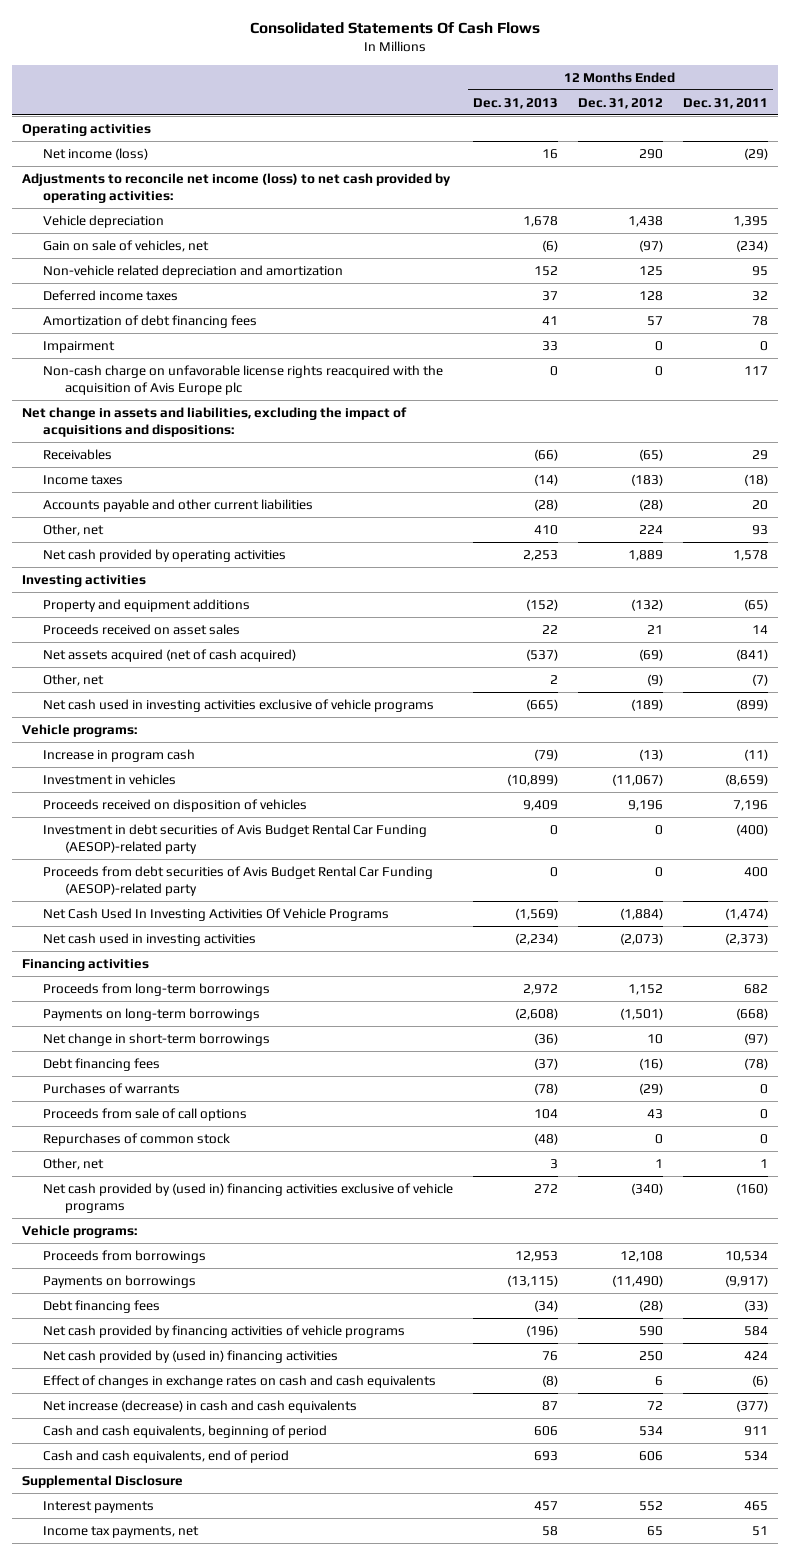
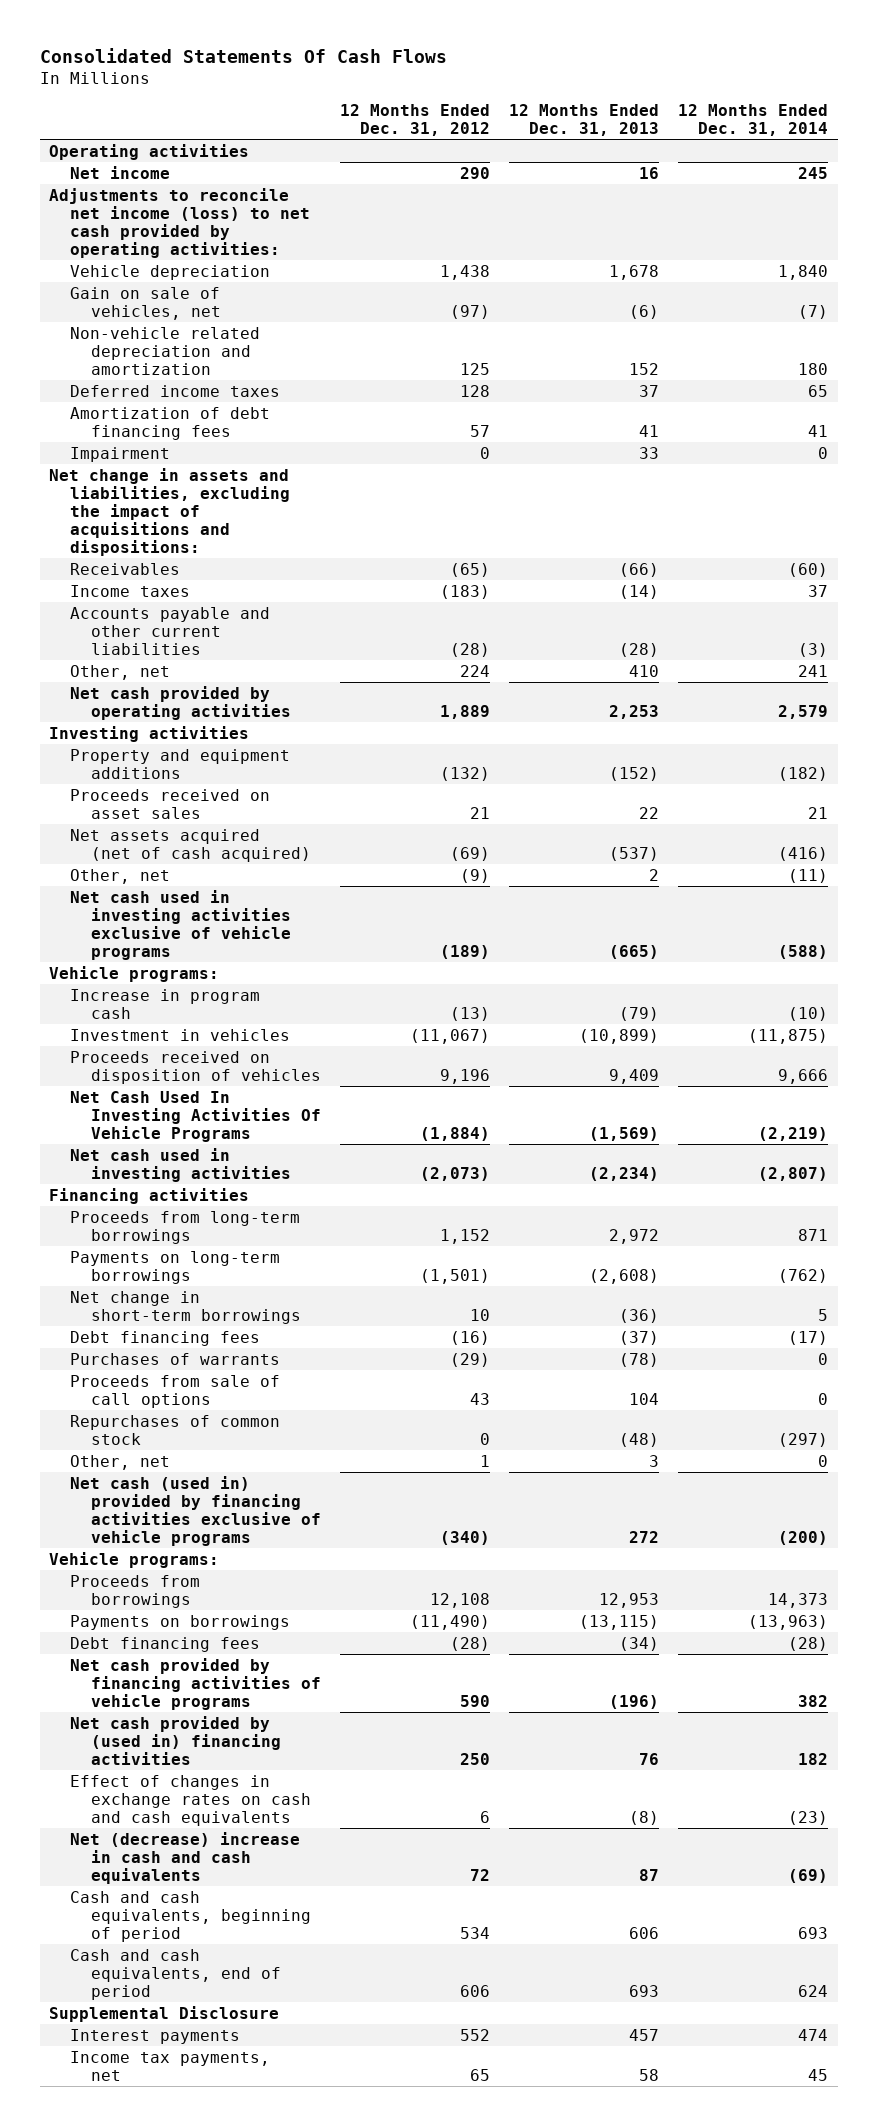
[682,97,768,109] Dec. 31, 2011 -> none
none -> [678,103,829,136] 12 Months Ended Dec. 31, 2014
[43,147,149,160] Net income (loss) -> [70,165,171,179] Net income
[43,364,444,396] Non-cash charge on unfavorable license rights reacquired with the acquisition of Avis Europe plc -> none
[43,823,428,855] Investment in debt securities of Avis Budget Rental Car Funding (AESOP)-related party -> none
[43,865,434,897] Proceeds from debt securities of Avis Budget Rental Car Funding (AESOP)-related party -> none
[43,1182,454,1214] Net cash provided by (used in) financing activities exclusive of vehicle programs -> [70,1475,321,1546] Net cash (used in) provided by financing activities exclusive of vehicle programs
[43,1399,358,1413] Net increase (decrease) in cash and cash equivalents -> [70,1831,301,1884] Net (decrease) increase in cash and cash equivalents

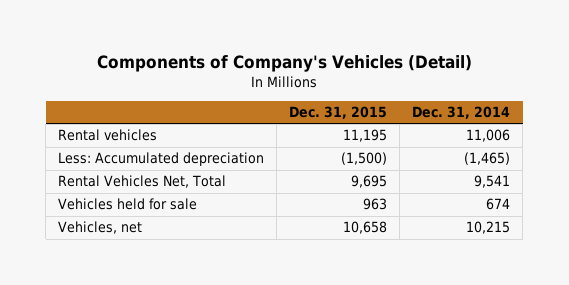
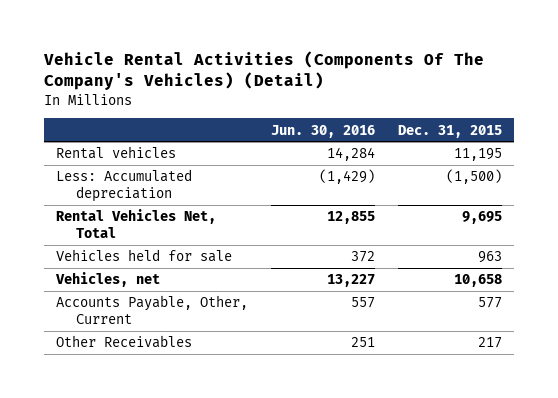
[97,54,473,72] Components of Company's Vehicles (Detail) -> [42,51,484,91] Vehicle Rental Activities (Components Of The Company's Vehicles) (Detail)
[412,106,511,120] Dec. 31, 2014 -> none
none -> [270,124,375,138] Jun. 30, 2016
none -> [55,295,248,325] Accounts Payable, Other, Current
none -> [55,335,192,349] Other Receivables

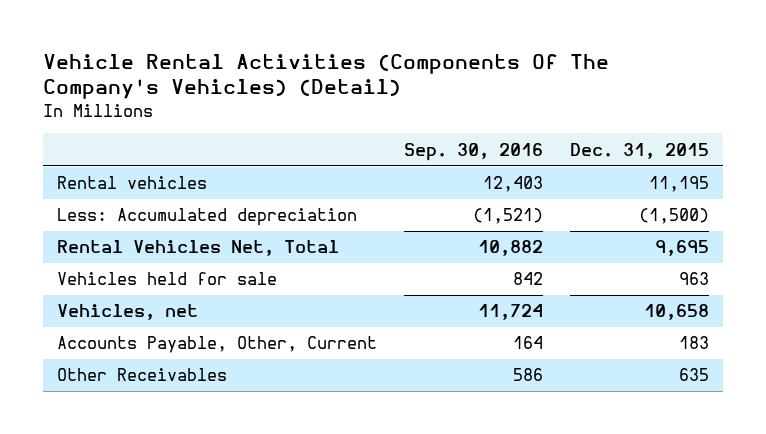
[270,124,375,138] Jun. 30, 2016 -> none
none -> [403,142,543,161] Sep. 30, 2016
[477,297,502,309] 577 -> [679,336,710,350] 183
[477,337,502,349] 217 -> [679,368,710,382] 635

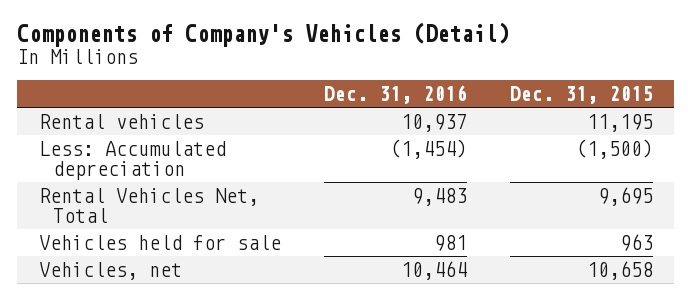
[42,53,609,100] Vehicle Rental Activities (Components Of The Company's Vehicles) (Detail) -> [17,22,510,48] Components of Company's Vehicles (Detail)
[403,142,543,161] Sep. 30, 2016 -> none
none -> [323,85,467,105] Dec. 31, 2016
[56,336,377,354] Accounts Payable, Other, Current -> none
[56,368,227,382] Other Receivables -> none

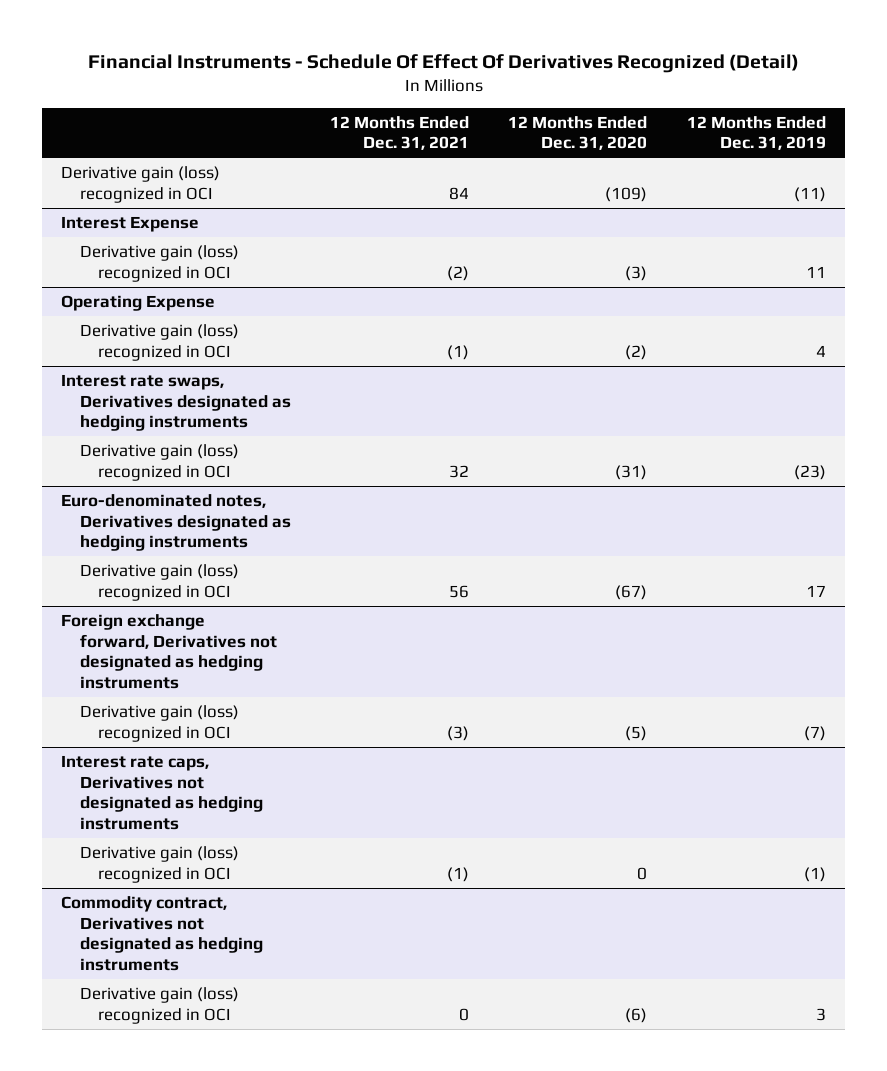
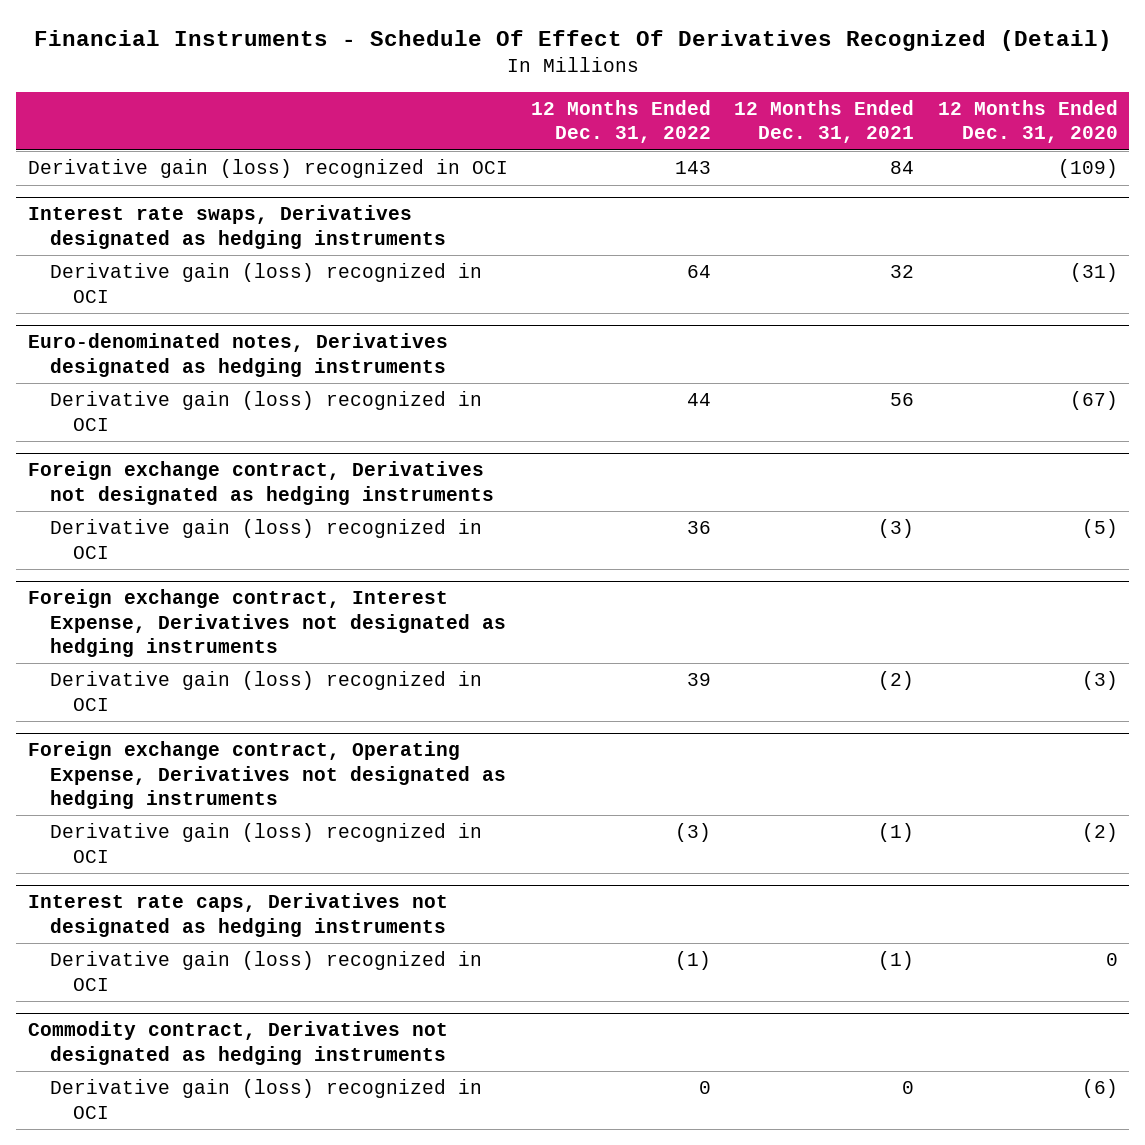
[686,115,826,151] 12 Months Ended Dec. 31, 2019 -> none
none -> [530,100,711,144] 12 Months Ended Dec. 31, 2022
[61,215,200,232] Interest Expense -> none
[79,244,239,282] Derivative gain (loss) recognized in OCI -> none
[61,294,216,311] Operating Expense -> none
[79,323,239,361] Derivative gain (loss) recognized in OCI -> none
[61,613,277,689] Foreign exchange forward, Derivatives not designated as hedging instruments -> [27,461,495,505] Foreign exchange contract, Derivatives not designated as hedging instruments
none -> [27,589,507,658] Foreign exchange contract, Interest Expense, Derivatives not designated as hedging instruments
none -> [50,671,483,711] Derivative gain (loss) recognized in OCI
none -> [27,741,507,810] Foreign exchange contract, Operating Expense, Derivatives not designated as hedging instruments
none -> [50,823,483,863] Derivative gain (loss) recognized in OCI

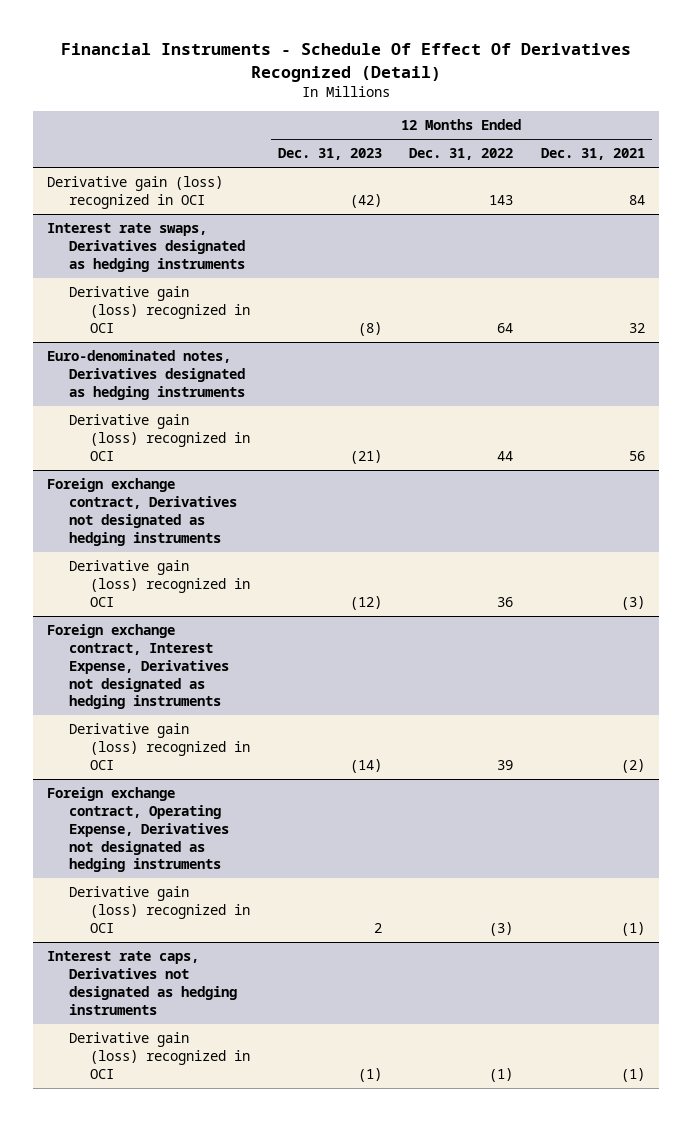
[937,100,1118,144] 12 Months Ended Dec. 31, 2020 -> none
none -> [277,148,382,161] Dec. 31, 2023
[27,1021,448,1065] Commodity contract, Derivatives not designated as hedging instruments -> none
[50,1079,483,1119] Derivative gain (loss) recognized in OCI -> none

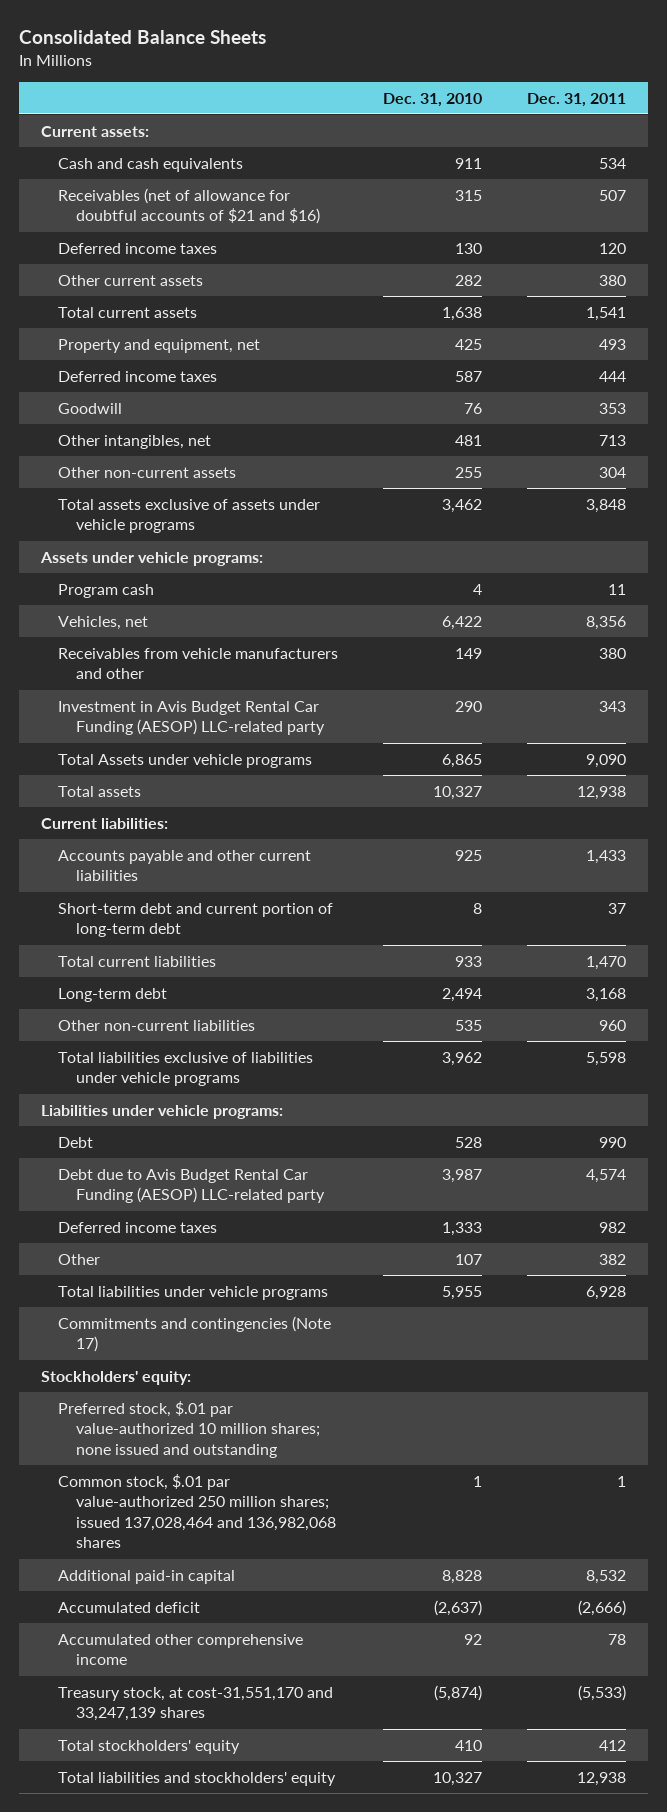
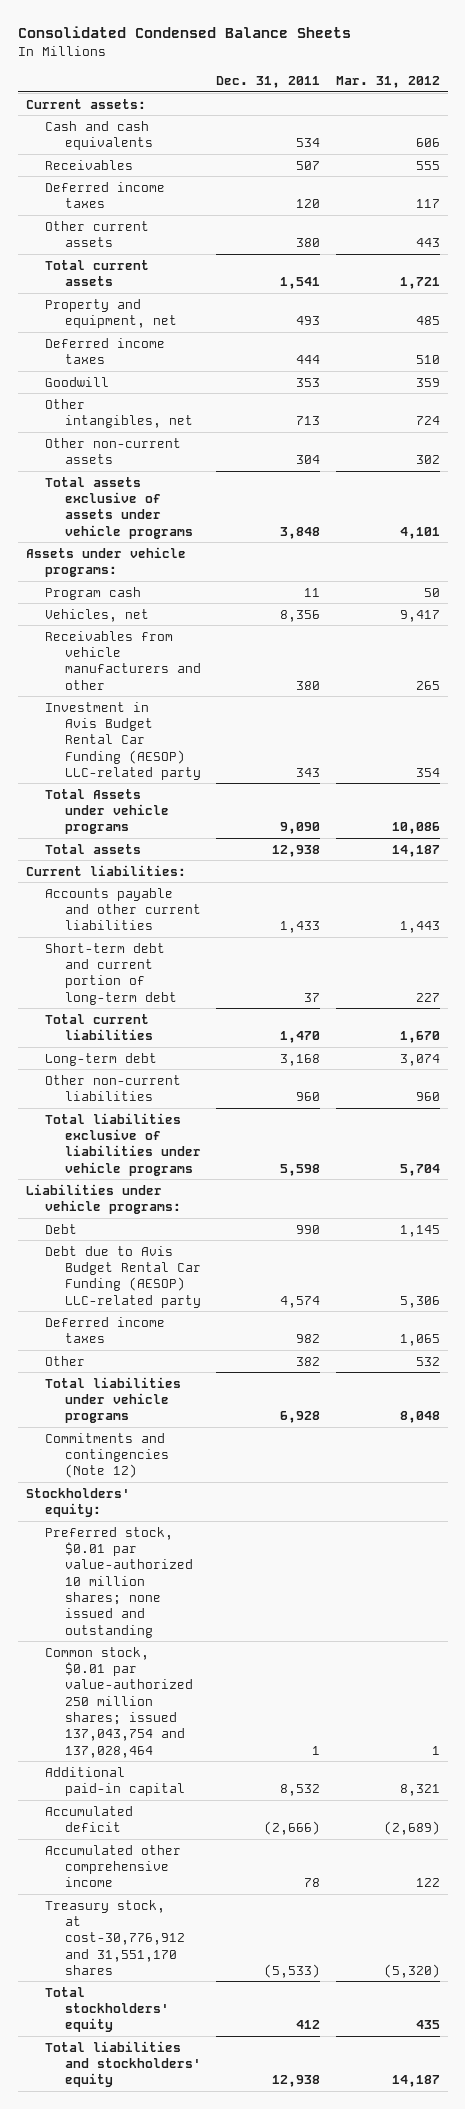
[18,29,266,44] Consolidated Balance Sheets -> [17,26,351,39] Consolidated Condensed Balance Sheets
[383,92,483,107] Dec. 31, 2010 -> none
none -> [335,76,440,89] Mar. 31, 2012
[58,187,321,225] Receivables (net of allowance for doubtful accounts of $21 and $16) -> [45,159,134,170] Receivables
[58,1315,332,1353] Commitments and contingencies (Note 17) -> [45,1432,170,1479] Commitments and contingencies (Note 12)
[58,1400,321,1458] Preferred stock, $.01 par value-authorized 10 million shares; none issued and outstanding -> [45,1526,194,1638] Preferred stock, $0.01 par value-authorized 10 million shares; none issued and outstanding
[58,1473,337,1549] Common stock, $.01 par value-authorized 250 million shares; issued 137,028,464 and 136,982,068 shares -> [45,1646,194,1758] Common stock, $0.01 par value-authorized 250 million shares; issued 137,043,754 and 137,028,464
[58,1686,334,1722] Treasury stock, at cost-31,551,170 and 33,247,139 shares -> [45,1899,186,1975] Treasury stock, at cost-30,776,912 and 31,551,170 shares

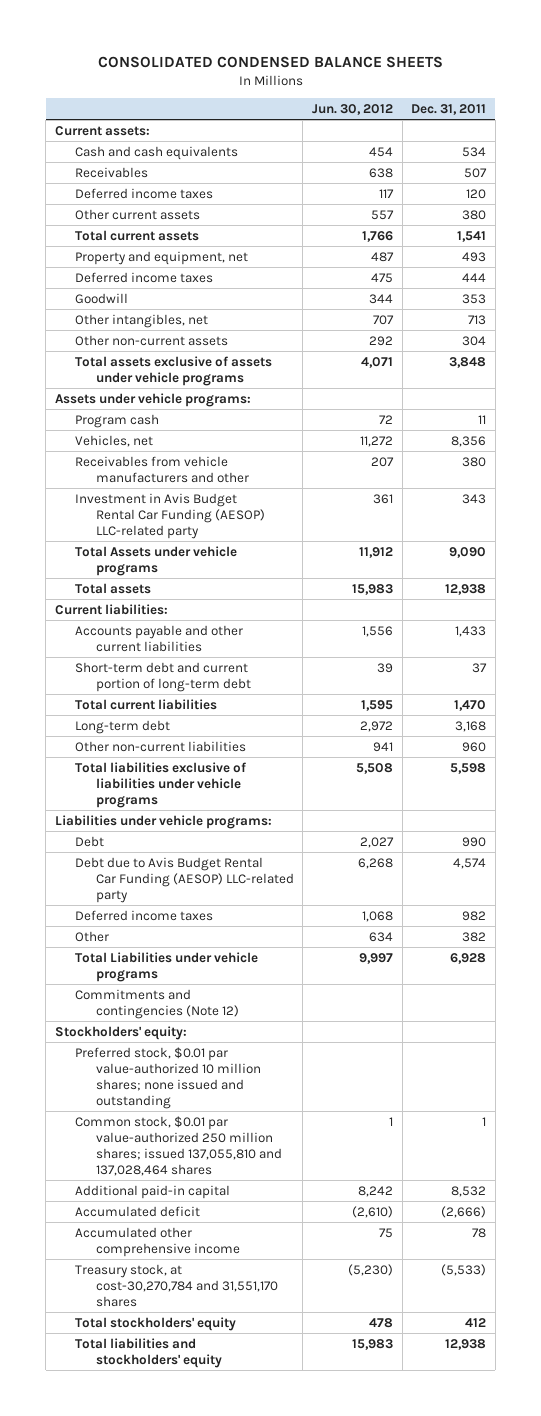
[17,26,351,39] Consolidated Condensed Balance Sheets -> [97,55,443,68] CONSOLIDATED CONDENSED BALANCE SHEETS
[335,76,440,89] Mar. 31, 2012 -> none
none -> [311,103,393,115] Jun. 30, 2012
[45,1376,182,1424] Total liabilities under vehicle programs -> [75,951,259,982] Total Liabilities under vehicle programs
[45,1646,194,1758] Common stock, $0.01 par value-authorized 250 million shares; issued 137,043,754 and 137,028,464 -> [75,1115,282,1177] Common stock, $0.01 par value-authorized 250 million shares; issued 137,055,810 and 137,028,464 shares
[45,1899,186,1975] Treasury stock, at cost-30,776,912 and 31,551,170 shares -> [75,1263,278,1307] Treasury stock, at cost-30,270,784 and 31,551,170 shares

